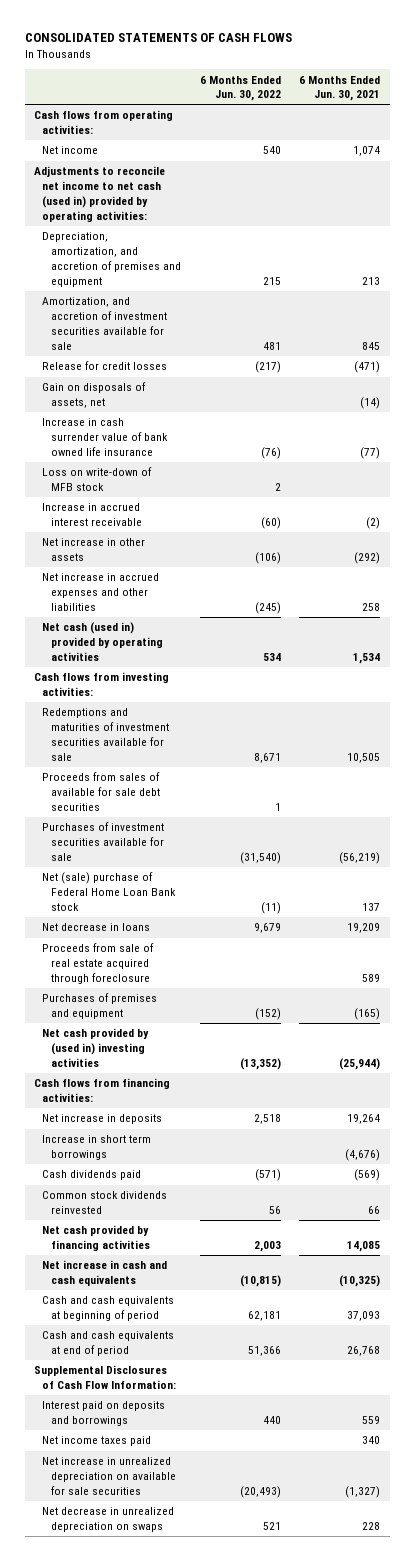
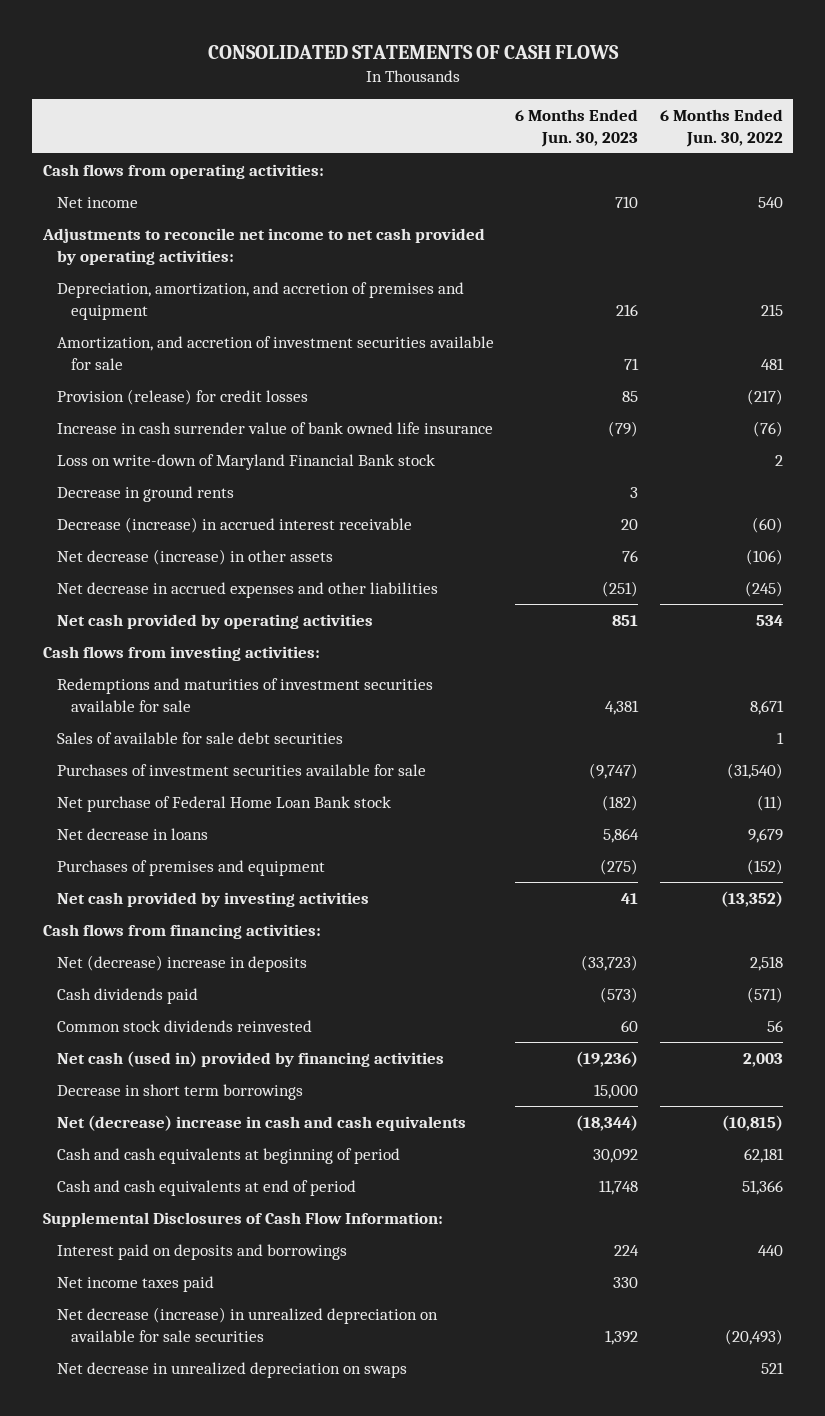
[299,75,381,102] 6 Months Ended Jun. 30, 2021 -> none
none -> [515,108,639,147] 6 Months Ended Jun. 30, 2023
[34,166,166,222] Adjustments to reconcile net income to net cash (used in) provided by operating activities: -> [41,227,485,265] Adjustments to reconcile net income to net cash provided by operating activities:
[42,382,147,409] Gain on disposals of assets, net -> none
[42,361,168,371] Release for credit losses -> [57,388,309,405] Provision (release) for credit losses
[42,467,153,492] Loss on write-down of MFB stock -> [57,453,436,470] Loss on write-down of Maryland Financial Bank stock
none -> [57,485,235,502] Decrease in ground rents
[42,503,142,527] Increase in accrued interest receivable -> [57,516,413,533] Decrease (increase) in accrued interest receivable
[42,538,146,562] Net increase in other assets -> [57,548,334,565] Net decrease (increase) in other assets
[42,573,160,611] Net increase in accrued expenses and other liabilities -> [57,581,439,598] Net decrease in accrued expenses and other liabilities
[42,622,163,661] Net cash (used in) provided by operating activities -> [57,613,374,629] Net cash provided by operating activities
[42,772,161,811] Proceeds from sales of available for sale debt securities -> [57,731,344,744] Sales of available for sale debt securities
[42,872,176,911] Net (sale) purchase of Federal Home Loan Bank stock -> [57,795,392,812] Net purchase of Federal Home Loan Bank stock
[42,943,155,984] Proceeds from sale of real estate acquired through foreclosure -> none
[42,1028,150,1067] Net cash provided by (used in) investing activities -> [57,891,370,907] Net cash provided by investing activities
[42,1135,152,1161] Increase in short term borrowings -> none
[42,1114,163,1125] Net increase in deposits -> [57,954,308,972] Net (decrease) increase in deposits
[42,1225,150,1252] Net cash provided by financing activities -> [57,1050,445,1067] Net cash (used in) provided by financing activities
none -> [57,1083,304,1100] Decrease in short term borrowings
[42,1260,168,1287] Net increase in cash and cash equivalents -> [57,1114,467,1131] Net (decrease) increase in cash and cash equivalents
[42,1457,176,1495] Net increase in unrealized depreciation on available for sale securities -> [57,1306,439,1342] Net decrease (increase) in unrealized depreciation on available for sale securities

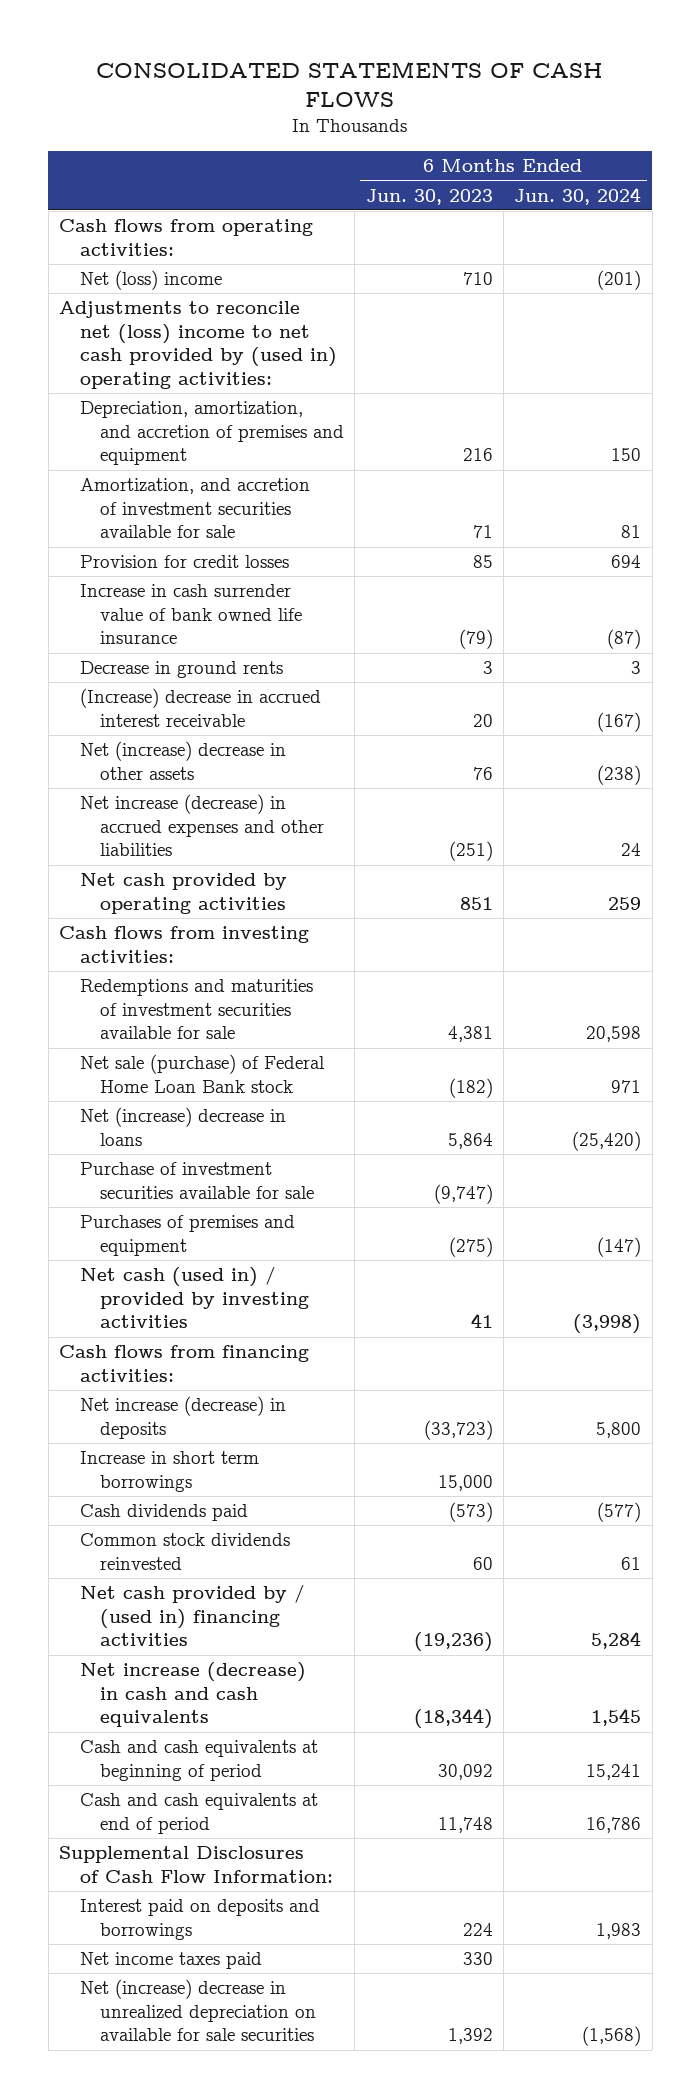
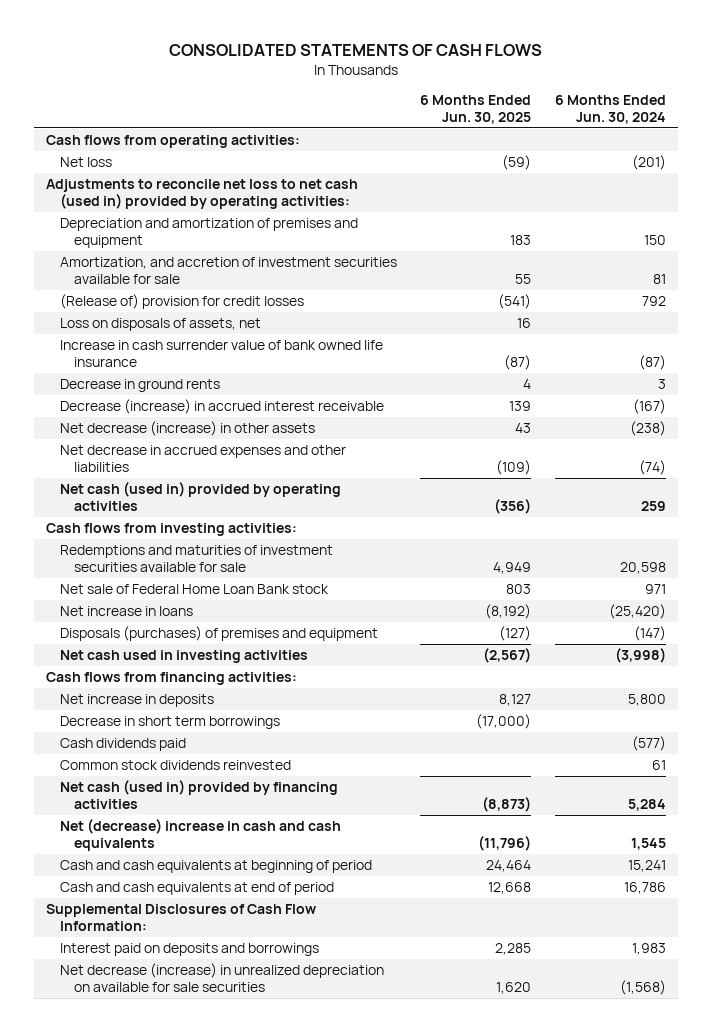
[365,188,493,205] Jun. 30, 2023 -> none
none -> [420,95,532,125] 6 Months Ended Jun. 30, 2025
[79,270,222,291] Net (loss) income -> [59,157,112,168] Net loss
[59,301,337,389] Adjustments to reconcile net (loss) income to net cash provided by (used in) operating activities: -> [45,179,358,210] Adjustments to reconcile net loss to net cash (used in) provided by operating activities:
[79,401,345,466] Depreciation, amortization, and accretion of premises and equipment -> [59,218,358,249] Depreciation and amortization of premises and equipment
[79,555,289,569] Provision for credit losses -> [59,294,304,310] (Release of) provision for credit losses
[611,555,642,569] 694 -> [642,296,667,307] 792
none -> [59,318,261,332] Loss on disposals of assets, net
[79,688,321,727] (Increase) decrease in accrued interest receivable -> [59,399,384,415] Decrease (increase) in accrued interest receivable
[79,741,286,780] Net (increase) decrease in other assets -> [59,421,315,437] Net decrease (increase) in other assets
[79,794,325,857] Net increase (decrease) in accrued expenses and other liabilities -> [59,445,346,473] Net decrease in accrued expenses and other liabilities
[621,843,642,857] 24 -> [639,460,667,476] (74)
[79,873,287,914] Net cash provided by operating activities -> [59,482,341,512] Net cash (used in) provided by operating activities
[79,1162,315,1199] Purchase of investment securities available for sale -> none
[79,1054,325,1093] Net sale (purchase) of Federal Home Loan Bank stock -> [59,584,329,595] Net sale of Federal Home Loan Bank stock
[79,1107,286,1146] Net (increase) decrease in loans -> [59,606,193,617] Net increase in loans
[79,1215,295,1256] Purchases of premises and equipment -> [59,626,378,642] Disposals (purchases) of premises and equipment
[79,1266,310,1329] Net cash (used in) / provided by investing activities -> [59,650,308,664] Net cash used in investing activities
[79,1396,286,1439] Net increase (decrease) in deposits -> [59,694,214,708] Net increase in deposits
[79,1451,259,1492] Increase in short term borrowings -> [59,716,280,730] Decrease in short term borrowings
[79,1584,305,1647] Net cash provided by / (used in) financing activities -> [59,780,338,810] Net cash (used in) provided by financing activities
[79,1662,306,1728] Net increase (decrease) in cash and cash equivalents -> [59,819,341,852] Net (decrease) increase in cash and cash equivalents
[79,1952,262,1970] Net income taxes paid -> none
[79,1979,317,2042] Net (increase) decrease in unrealized depreciation on available for sale securities -> [59,963,384,993] Net decrease (increase) in unrealized depreciation on available for sale securities

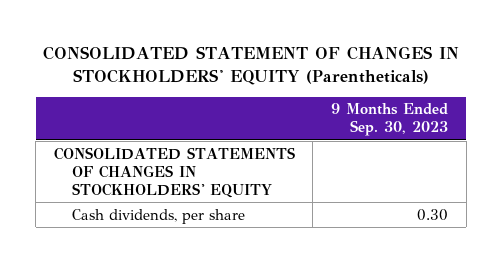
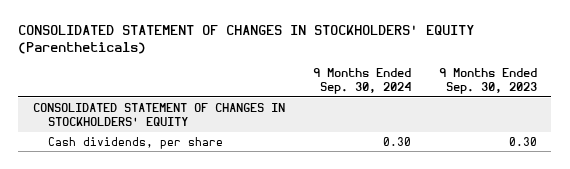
none -> [312,68,411,95] 9 Months Ended Sep. 30, 2024
[53,146,295,198] CONSOLIDATED STATEMENTS OF CHANGES IN STOCKHOLDERS' EQUITY -> [32,102,285,127] CONSOLIDATED STATEMENT OF CHANGES IN STOCKHOLDERS' EQUITY

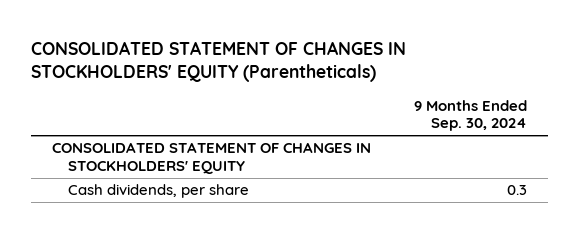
[439,68,538,95] 9 Months Ended Sep. 30, 2023 -> none
[382,136,411,146] 0.30 -> [506,185,527,196] 0.3

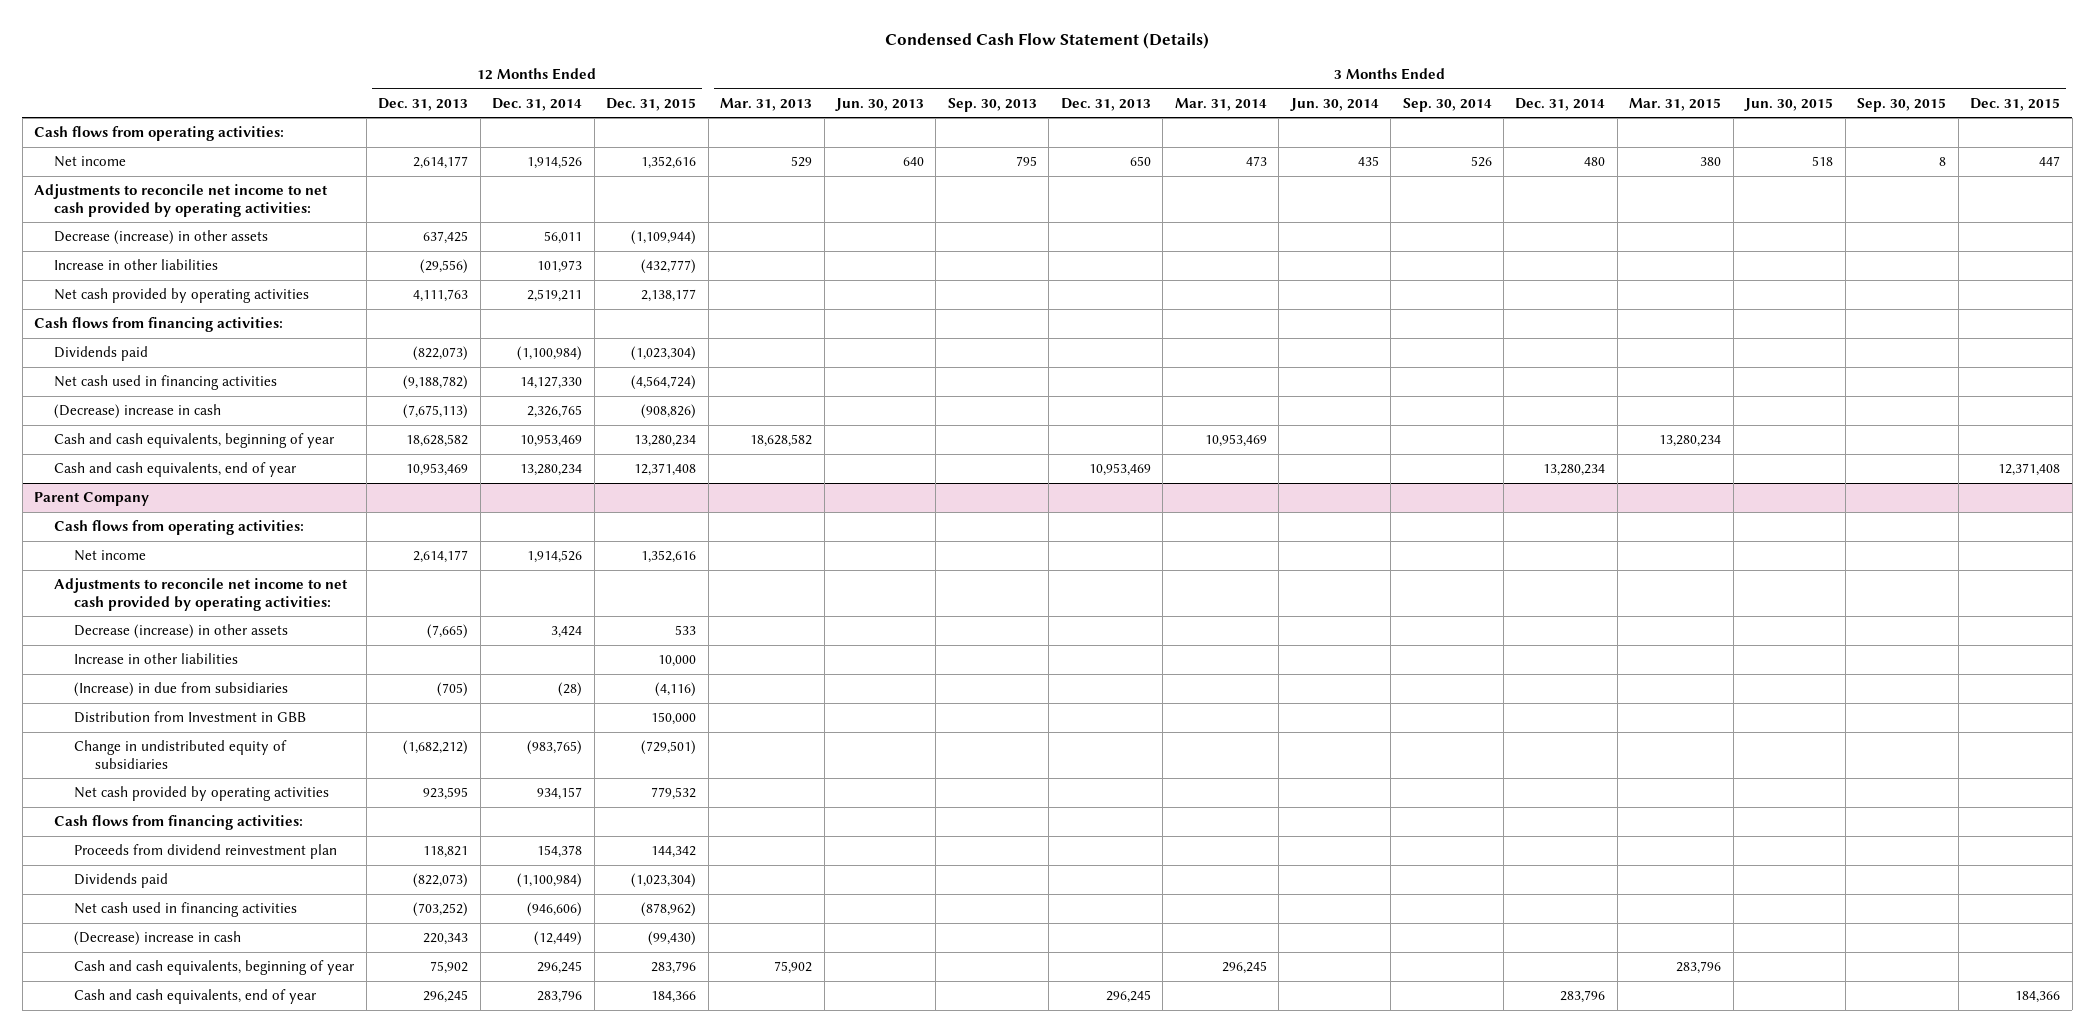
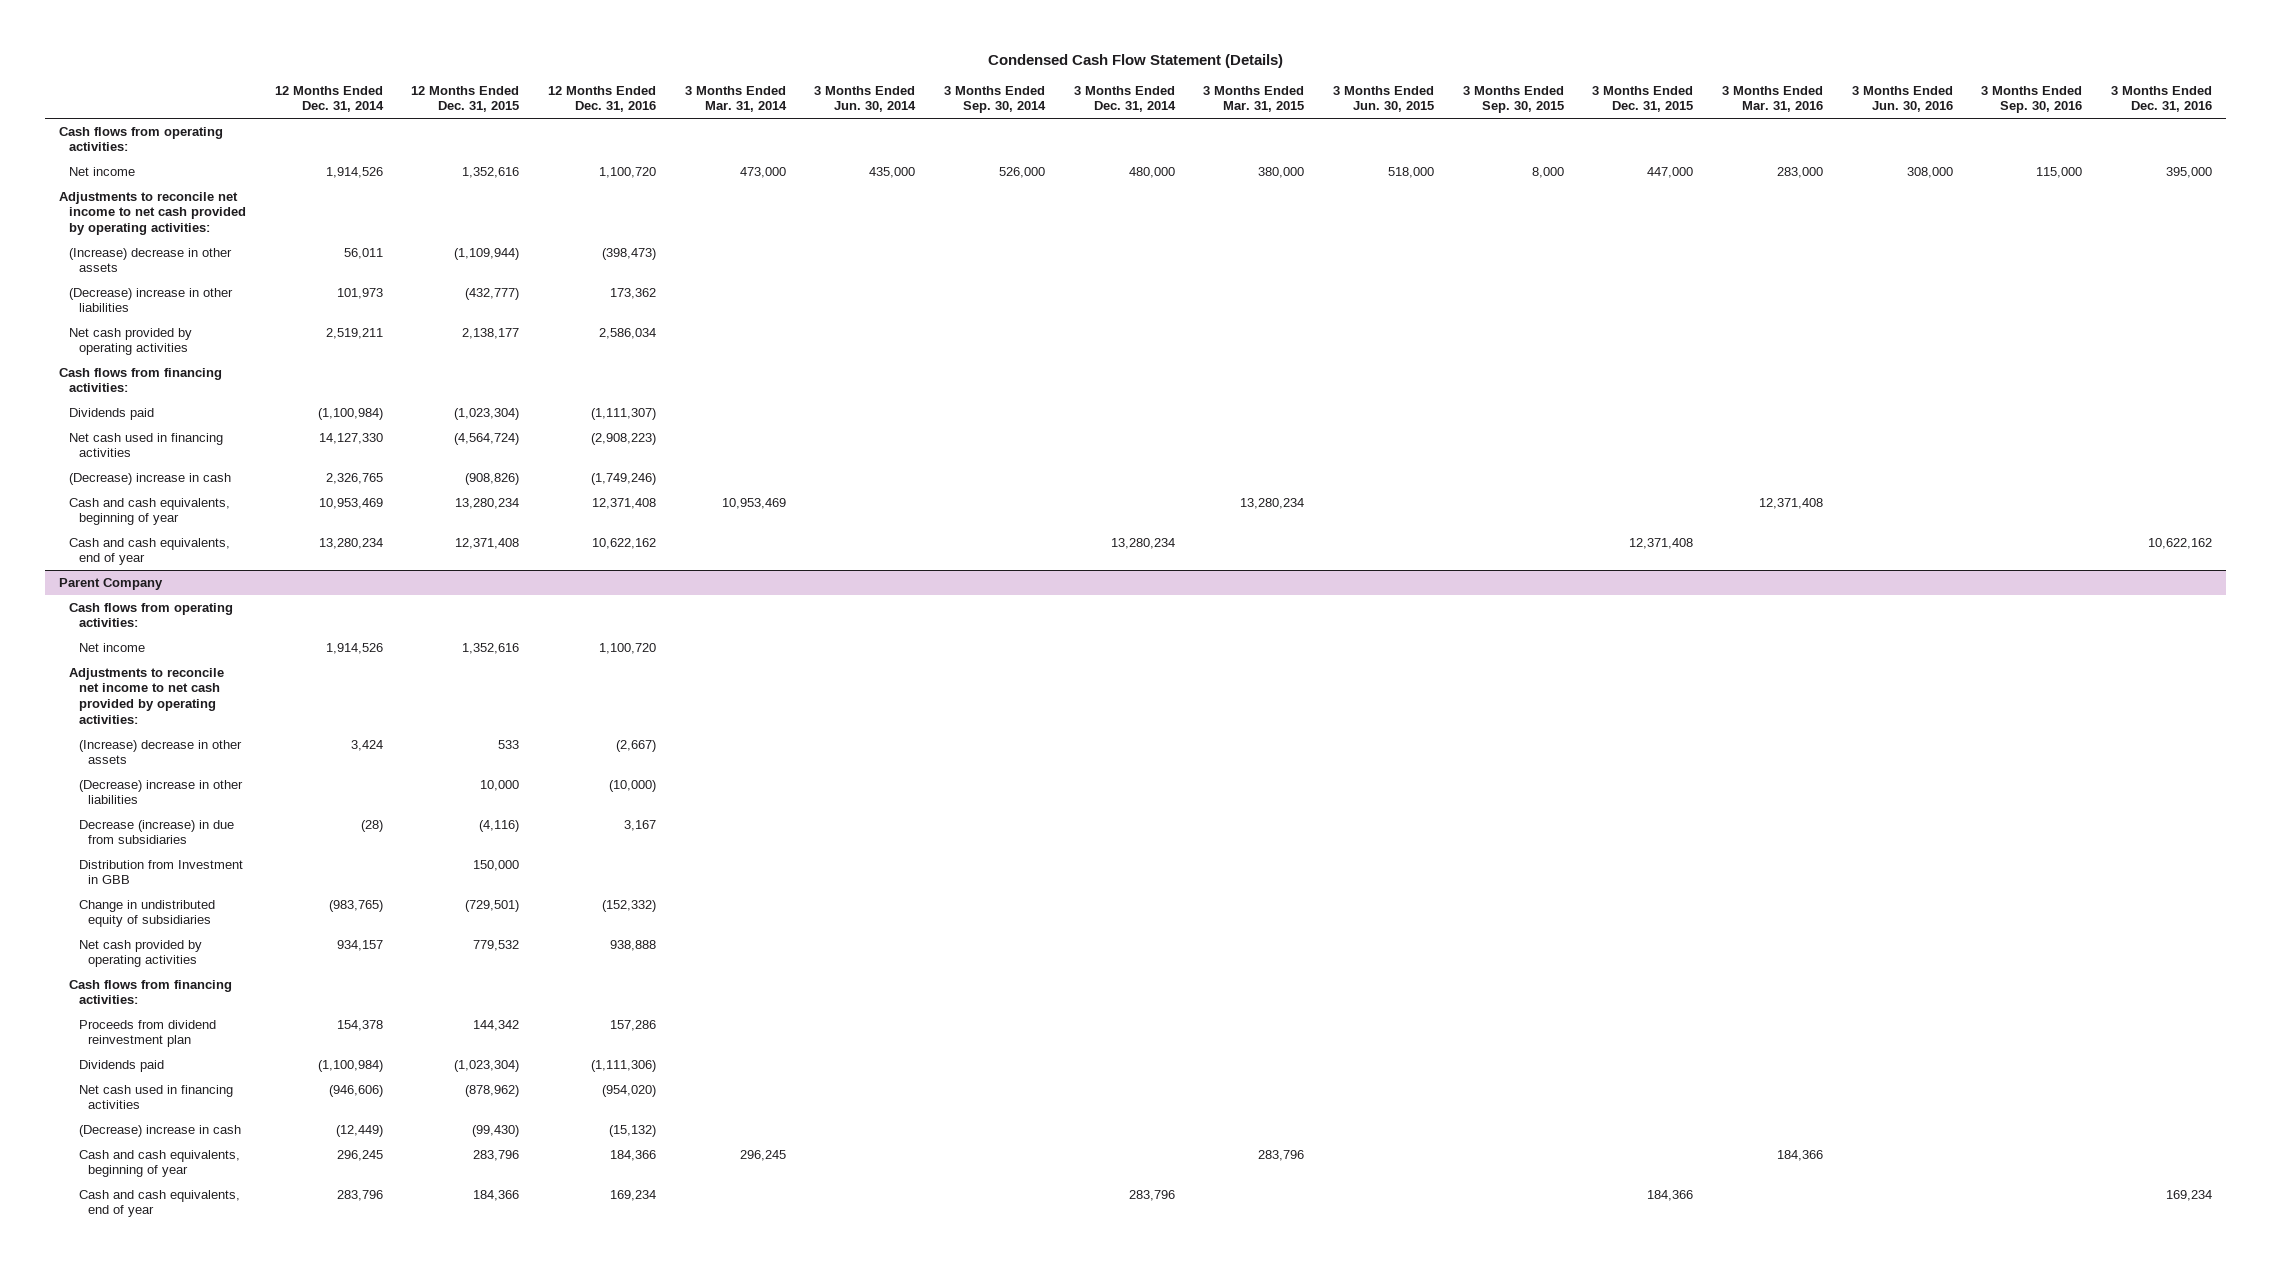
[378,97,469,111] Dec. 31, 2013 -> none
[720,97,813,111] Mar. 31, 2013 -> none
[835,97,925,111] Jun. 30, 2013 -> none
[947,97,1037,112] Sep. 30, 2013 -> none
[1060,97,1151,111] Dec. 31, 2013 -> none
none -> [547,85,656,113] 12 Months Ended Dec. 31, 2016
none -> [1722,85,1824,113] 3 Months Ended Mar. 31, 2016
none -> [1851,85,1953,113] 3 Months Ended Jun. 30, 2016
none -> [1981,85,2083,114] 3 Months Ended Sep. 30, 2016
none -> [2111,85,2213,113] 3 Months Ended Dec. 31, 2016
[1245,156,1267,167] 473 -> [739,166,786,178] 473,000
[1357,156,1379,167] 435 -> [869,166,916,178] 435,000
[1470,156,1492,168] 526 -> [998,166,1045,178] 526,000
[1584,157,1606,167] 480 -> [1128,166,1175,178] 480,000
[1700,157,1722,167] 380 -> [1258,166,1305,178] 380,000
[1812,156,1834,167] 518 -> [1388,166,1435,178] 518,000
[1939,157,1947,167] 8 -> [1531,166,1564,178] 8,000
[2039,156,2061,167] 447 -> [1647,166,1694,178] 447,000
[54,230,269,246] Decrease (increase) in other assets -> [68,247,232,273] (Increase) decrease in other assets
[54,259,219,271] Increase in other liabilities -> [68,287,233,313] (Decrease) increase in other liabilities
[74,624,289,640] Decrease (increase) in other assets -> [78,739,242,765] (Increase) decrease in other assets
[74,653,239,665] Increase in other liabilities -> [78,779,243,805] (Decrease) increase in other liabilities
[74,682,289,698] (Increase) in due from subsidiaries -> [78,819,234,845] Decrease (increase) in due from subsidiaries

